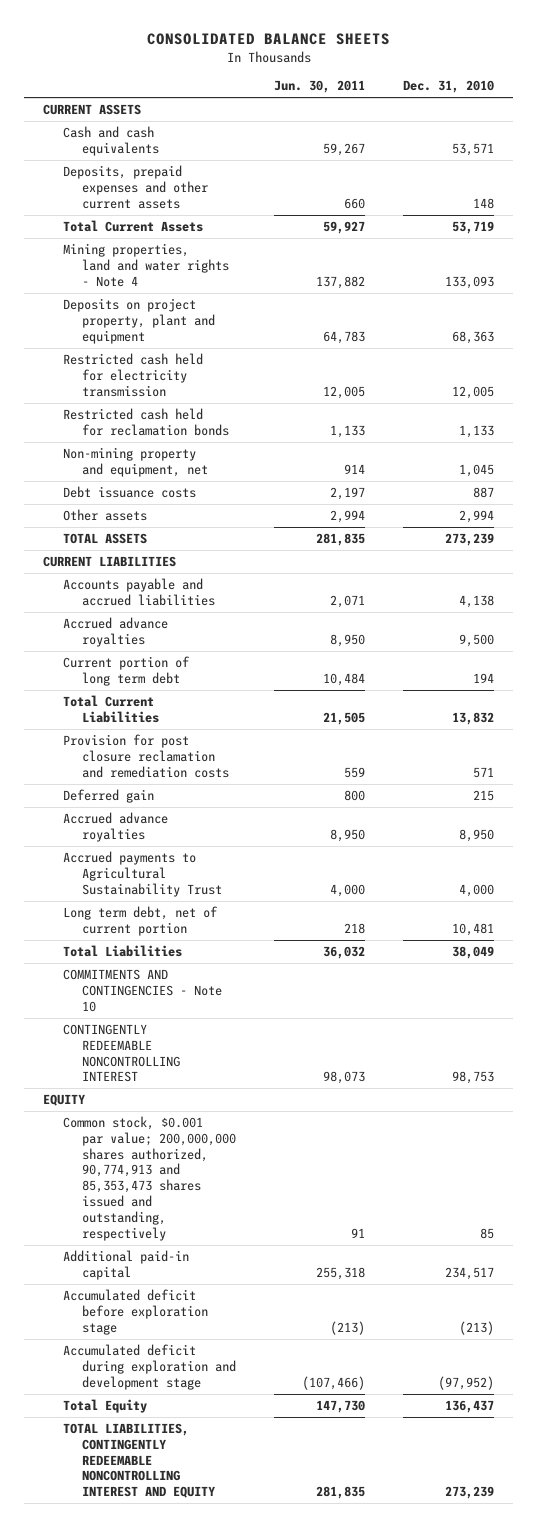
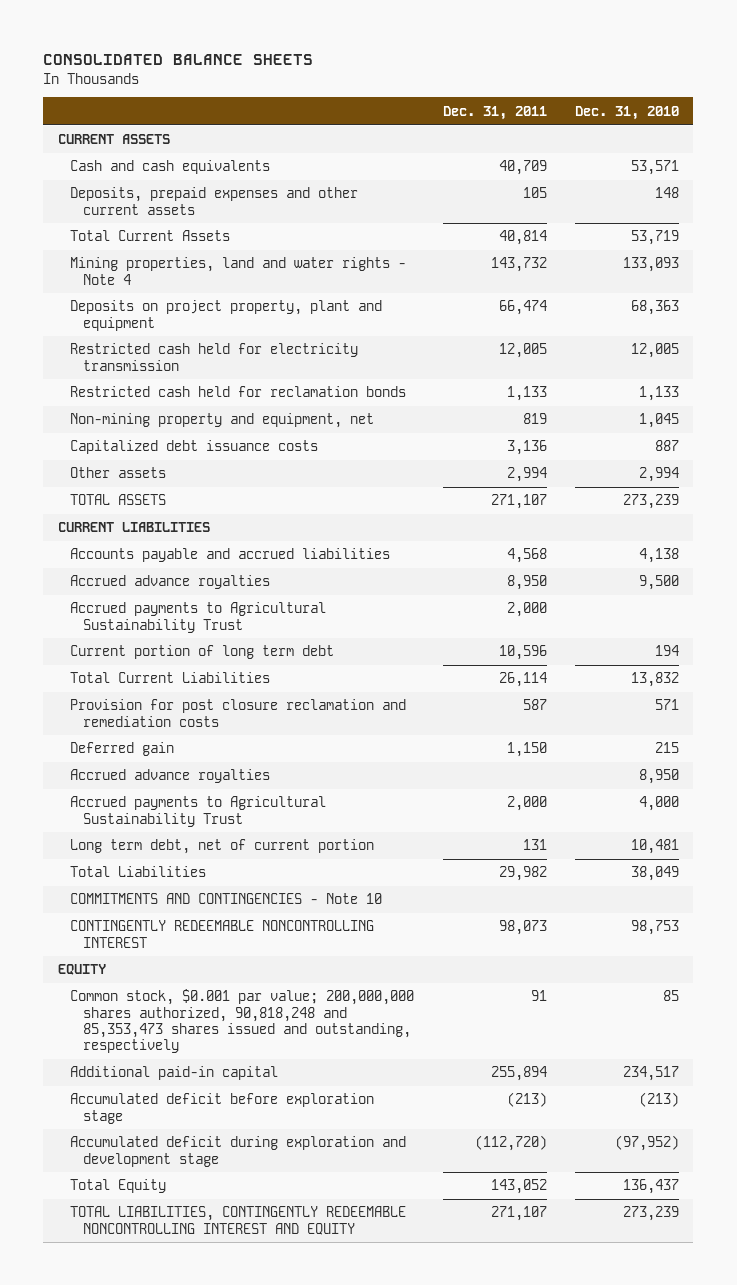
[274,80,366,94] Jun. 30, 2011 -> none
none -> [442,105,547,120] Dec. 31, 2011
[62,485,196,498] Debt issuance costs -> [70,440,319,455] Capitalized debt issuance costs
none -> [70,602,327,633] Accrued payments to Agricultural Sustainability Trust
[62,1115,237,1241] Common stock, $0.001 par value; 200,000,000 shares authorized, 90,774,913 and 85,353,473 shares issued and outstanding, respectively -> [70,989,415,1054] Common stock, $0.001 par value; 200,000,000 shares authorized, 90,818,248 and 85,353,473 shares issued and outstanding, respectively

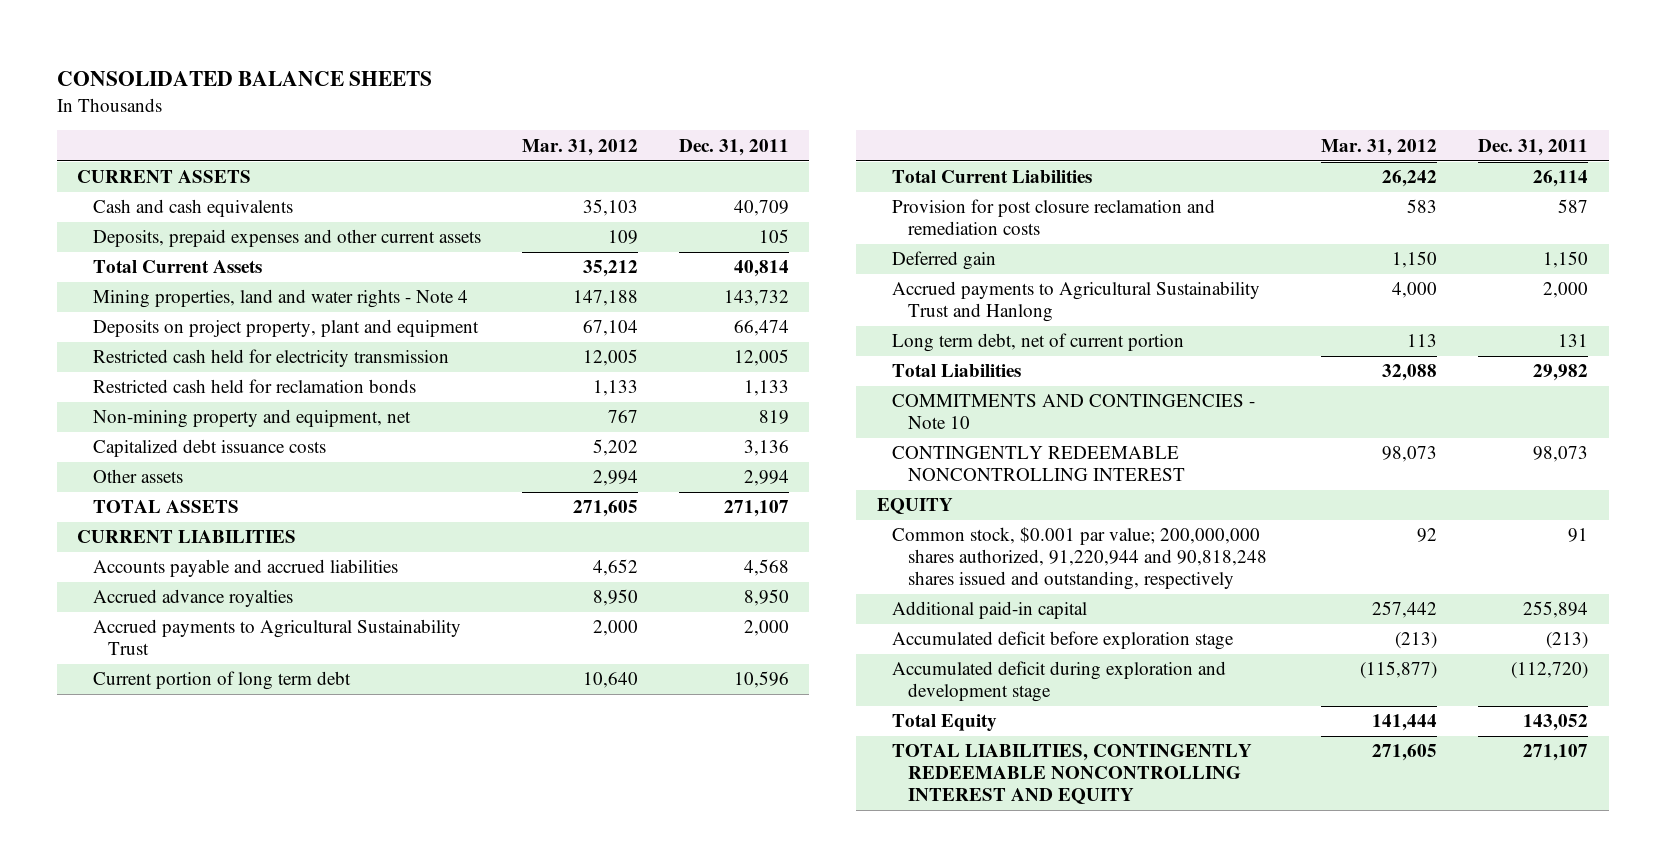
[575,105,680,120] Dec. 31, 2010 -> none
none -> [521,138,638,156] Mar. 31, 2012
[70,769,271,784] Accrued advance royalties -> none
[70,796,327,827] Accrued payments to Agricultural Sustainability Trust -> [892,281,1261,323] Accrued payments to Agricultural Sustainability Trust and Hanlong
[70,989,415,1054] Common stock, $0.001 par value; 200,000,000 shares authorized, 90,818,248 and 85,353,473 shares issued and outstanding, respectively -> [892,527,1267,591] Common stock, $0.001 par value; 200,000,000 shares authorized, 91,220,944 and 90,818,248 shares issued and outstanding, respectively

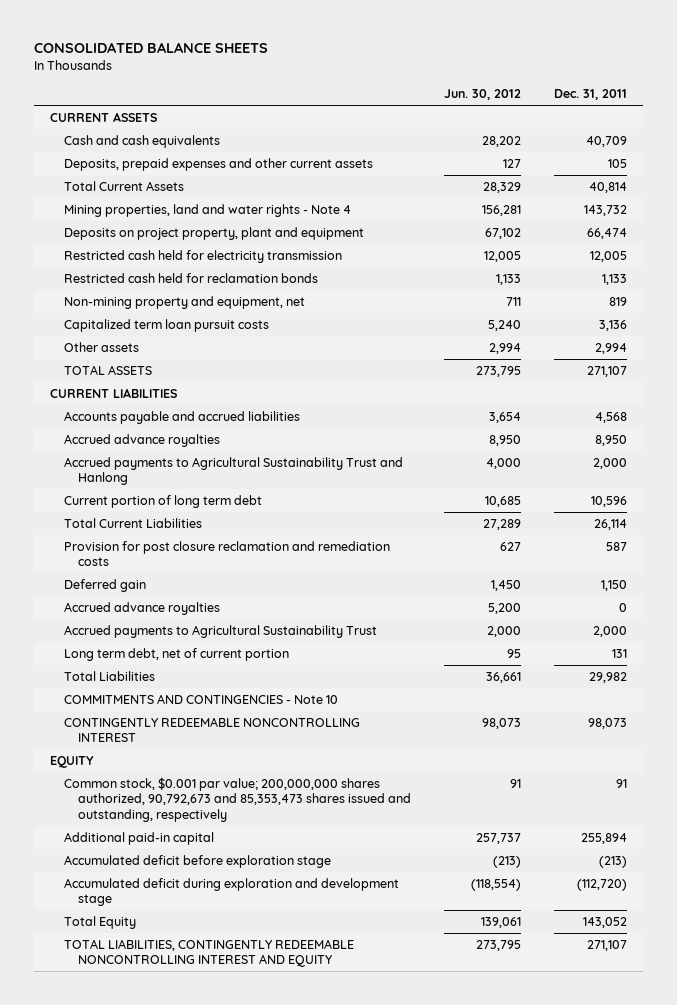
[521,138,638,156] Mar. 31, 2012 -> none
none -> [443,89,521,101] Jun. 30, 2012
[92,439,326,458] Capitalized debt issuance costs -> [64,318,270,332] Capitalized term loan pursuit costs
[892,281,1261,323] Accrued payments to Agricultural Sustainability Trust and Hanlong -> [64,456,404,486] Accrued payments to Agricultural Sustainability Trust and Hanlong
none -> [64,601,221,615] Accrued advance royalties
[92,619,461,656] Accrued payments to Agricultural Sustainability Trust -> [64,624,378,638] Accrued payments to Agricultural Sustainability Trust
[892,527,1267,591] Common stock, $0.001 par value; 200,000,000 shares authorized, 91,220,944 and 90,818,248 shares issued and outstanding, respectively -> [64,776,412,823] Common stock, $0.001 par value; 200,000,000 shares authorized, 90,792,673 and 85,353,473 shares issued and outstanding, respectively

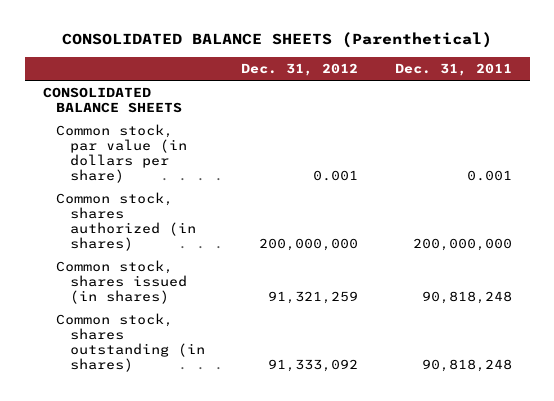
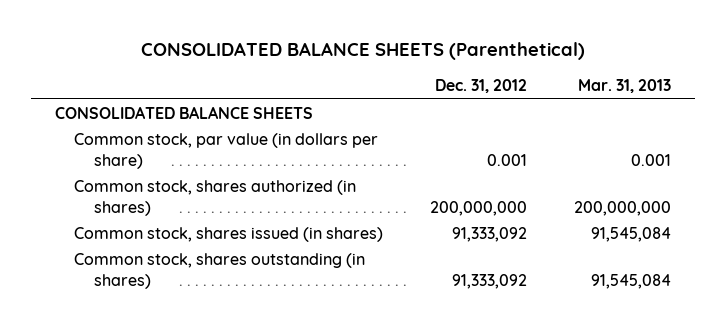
[394,63,512,77] Dec. 31, 2011 -> none
none -> [578,79,672,94] Mar. 31, 2013
[268,291,359,305] 91,321,259 -> [452,226,528,242] 91,333,092

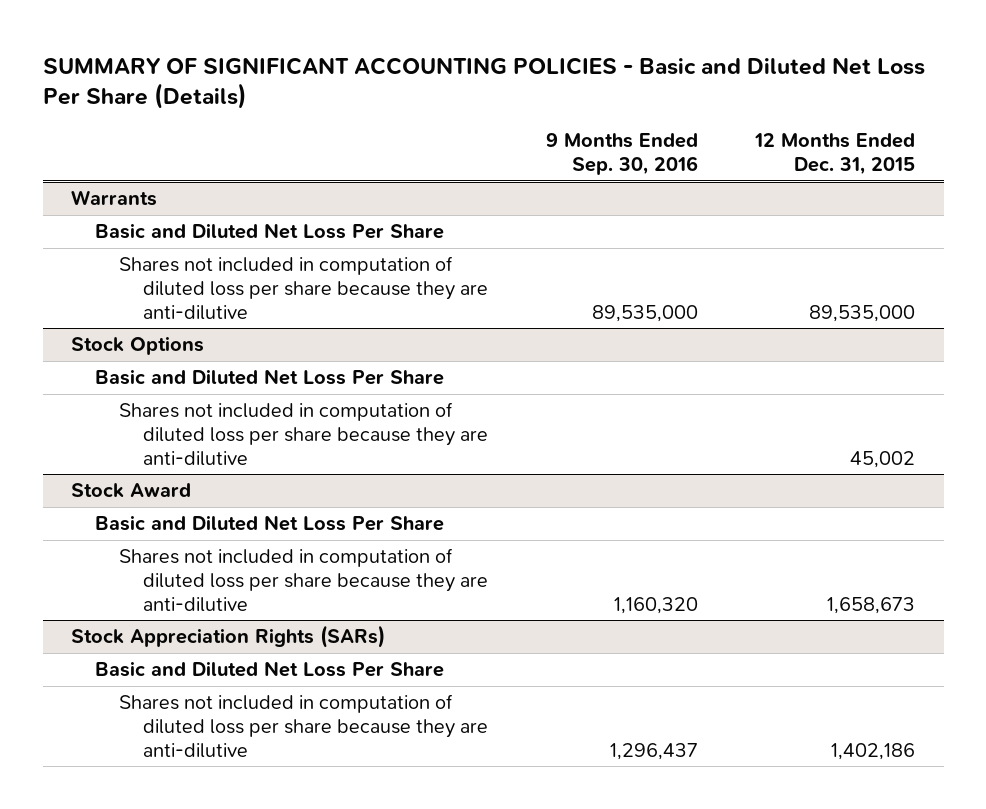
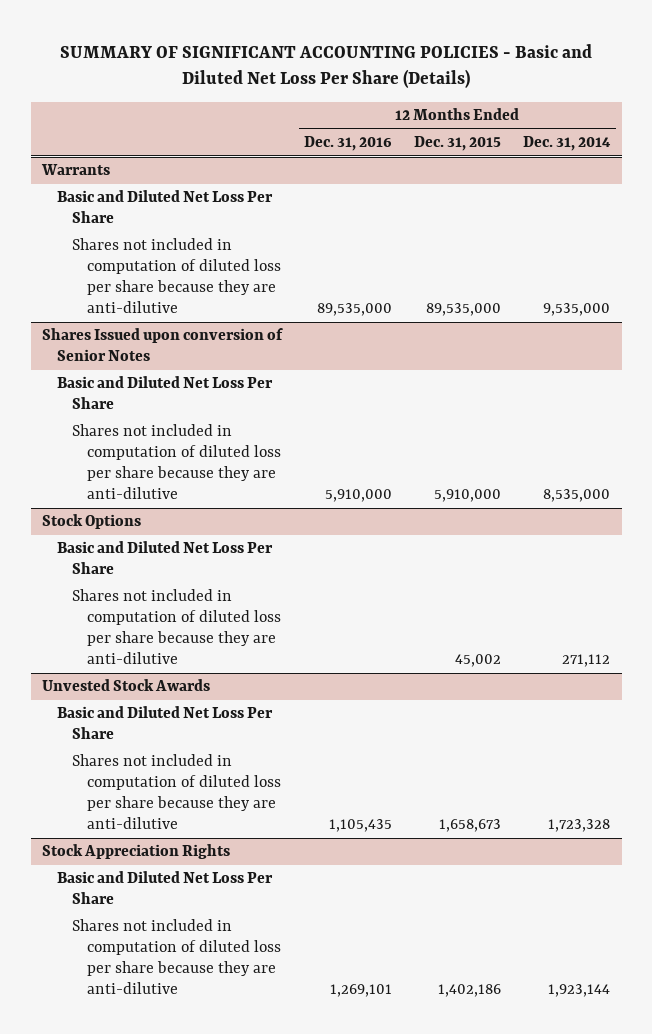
[545,133,698,176] 9 Months Ended Sep. 30, 2016 -> none
none -> [304,136,393,152] Dec. 31, 2016
none -> [523,136,612,152] Dec. 31, 2014
none -> [41,328,283,362] Shares Issued upon conversion of Senior Notes
none -> [57,376,274,410] Basic and Diluted Net Loss Per Share
none -> [72,424,282,500] Shares not included in computation of diluted loss per share because they are anti-dilutive
[71,483,192,499] Stock Award -> [41,679,210,692] Unvested Stock Awards
[71,625,386,649] Stock Appreciation Rights (SARs) -> [41,844,230,860] Stock Appreciation Rights

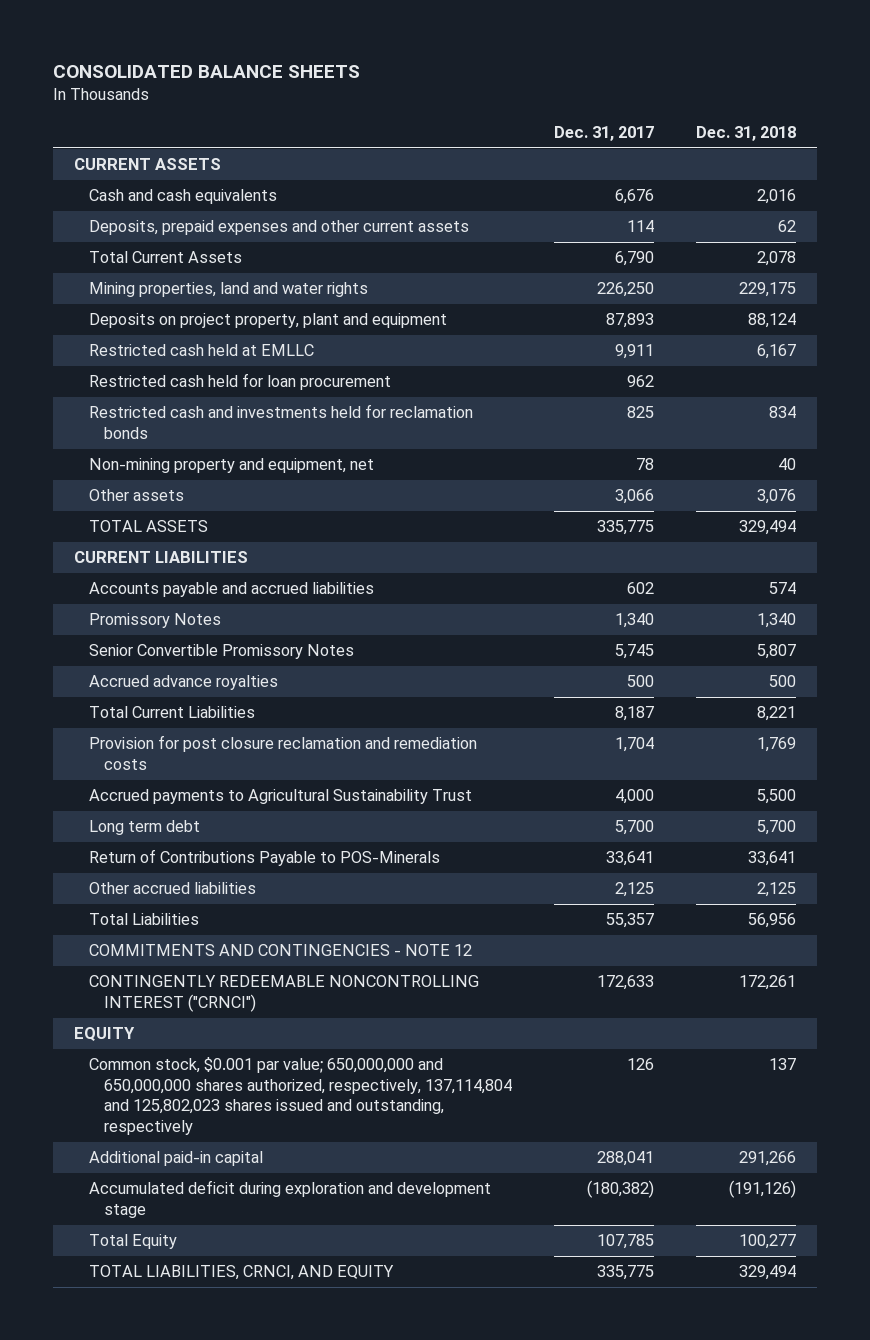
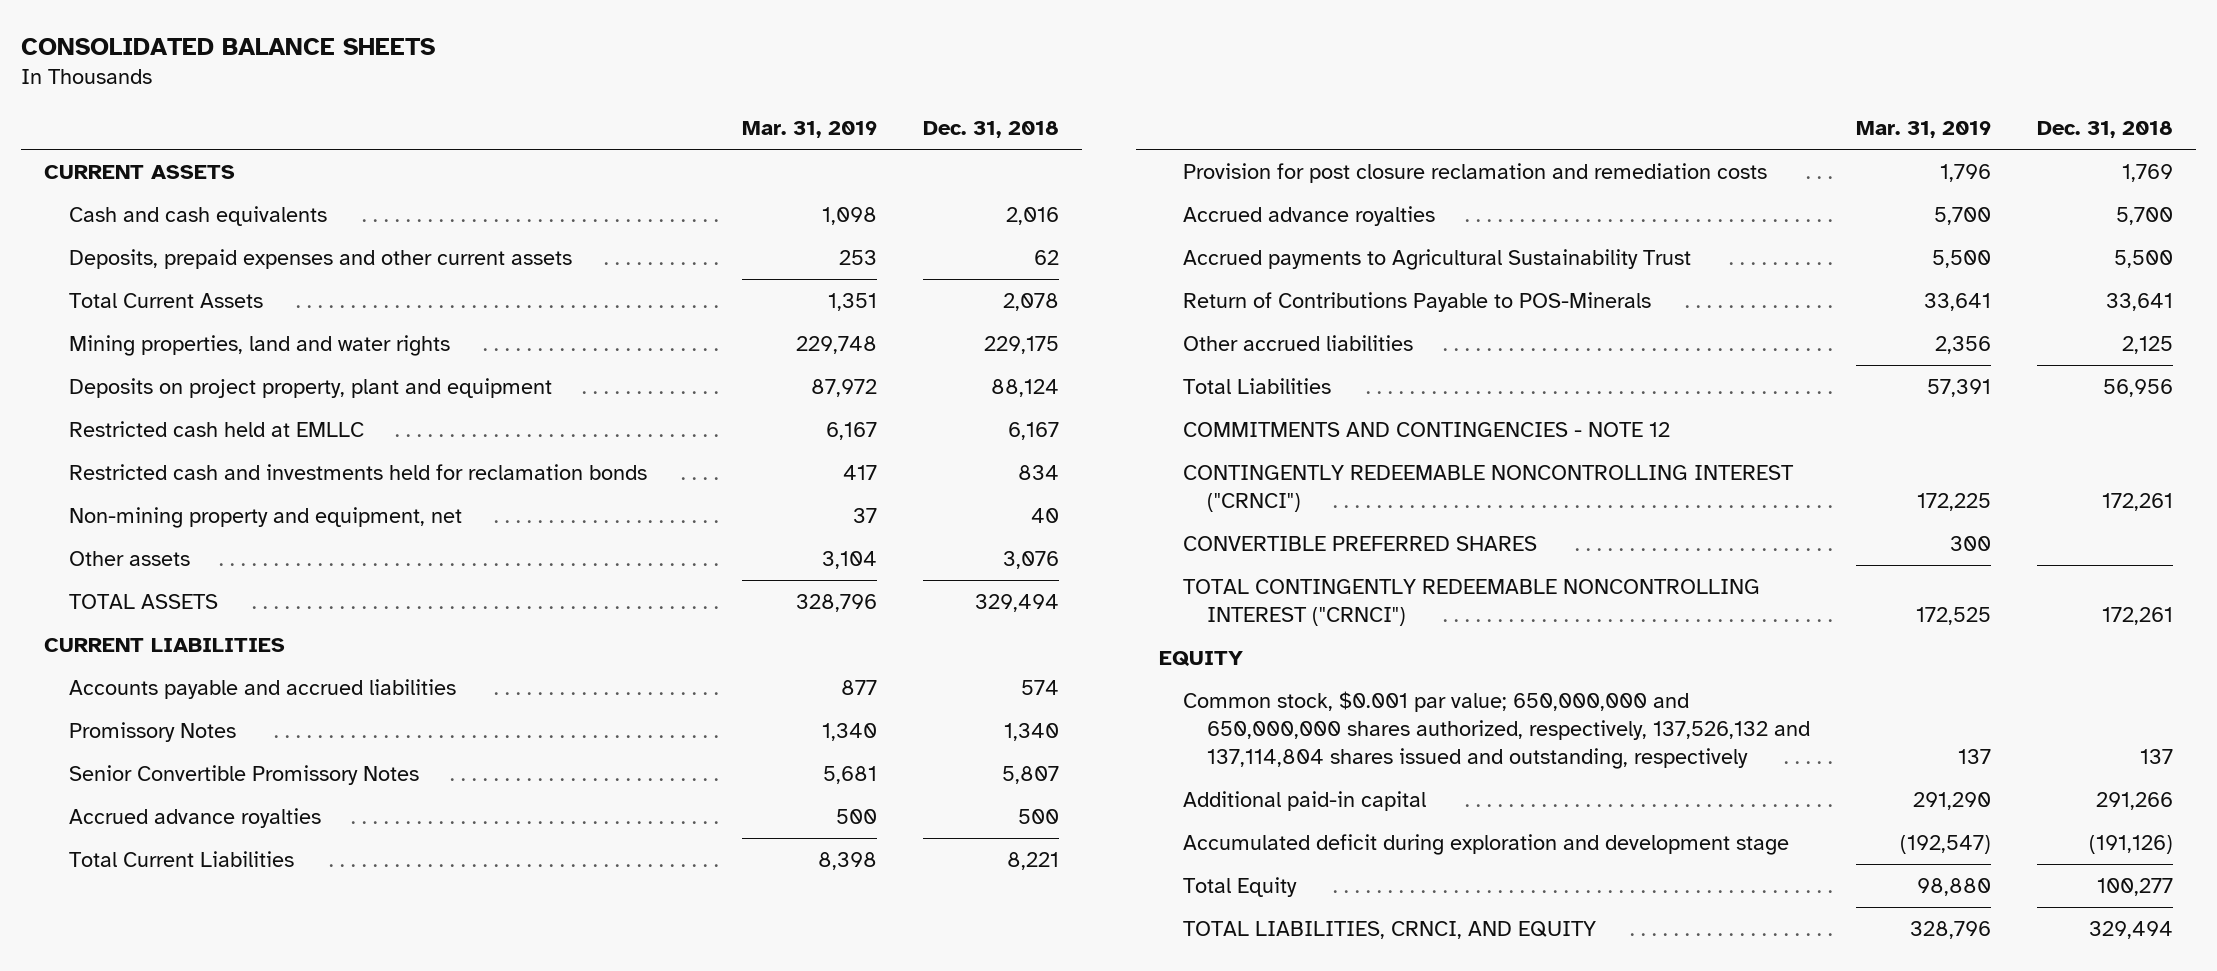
[554,126,655,142] Dec. 31, 2017 -> none
none -> [741,121,877,139] Mar. 31, 2019
[89,373,392,391] Restricted cash held for loan procurement -> none
none -> [1182,205,1435,226] Accrued advance royalties
[89,820,201,836] Long term debt -> none
none -> [1182,535,1537,551] CONVERTIBLE PREFERRED SHARES
none -> [1182,578,1760,627] TOTAL CONTINGENTLY REDEEMABLE NONCONTROLLING INTEREST ("CRNCI")
[89,1057,513,1135] Common stock, $0.001 par value; 650,000,000 and 650,000,000 shares authorized, respectively, 137,114,804 and 125,802,023 shares issued and outstanding, respectively -> [1182,690,1811,770] Common stock, $0.001 par value; 650,000,000 and 650,000,000 shares authorized, respectively, 137,526,132 and 137,114,804 shares issued and outstanding, respectively

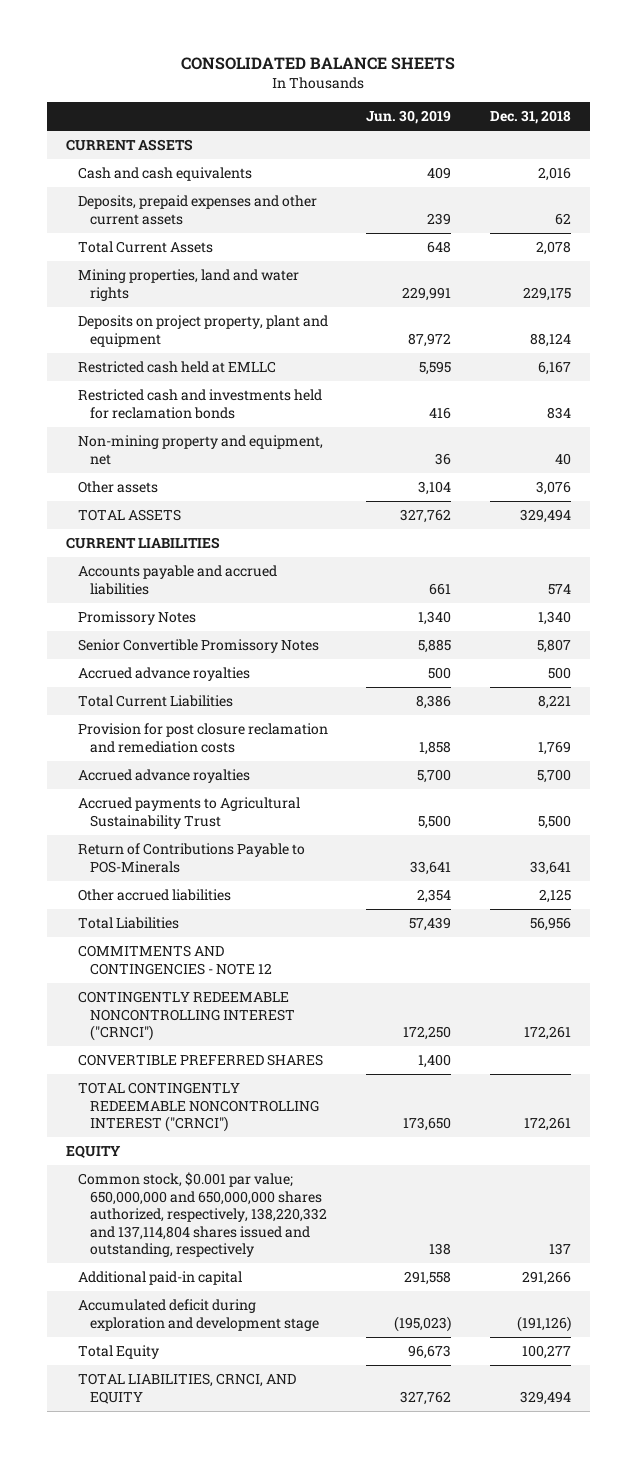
[741,121,877,139] Mar. 31, 2019 -> none
none -> [366,110,452,125] Jun. 30, 2019
[1182,690,1811,770] Common stock, $0.001 par value; 650,000,000 and 650,000,000 shares authorized, respectively, 137,526,132 and 137,114,804 shares issued and outstanding, respectively -> [78,1172,327,1258] Common stock, $0.001 par value; 650,000,000 and 650,000,000 shares authorized, respectively, 138,220,332 and 137,114,804 shares issued and outstanding, respectively

